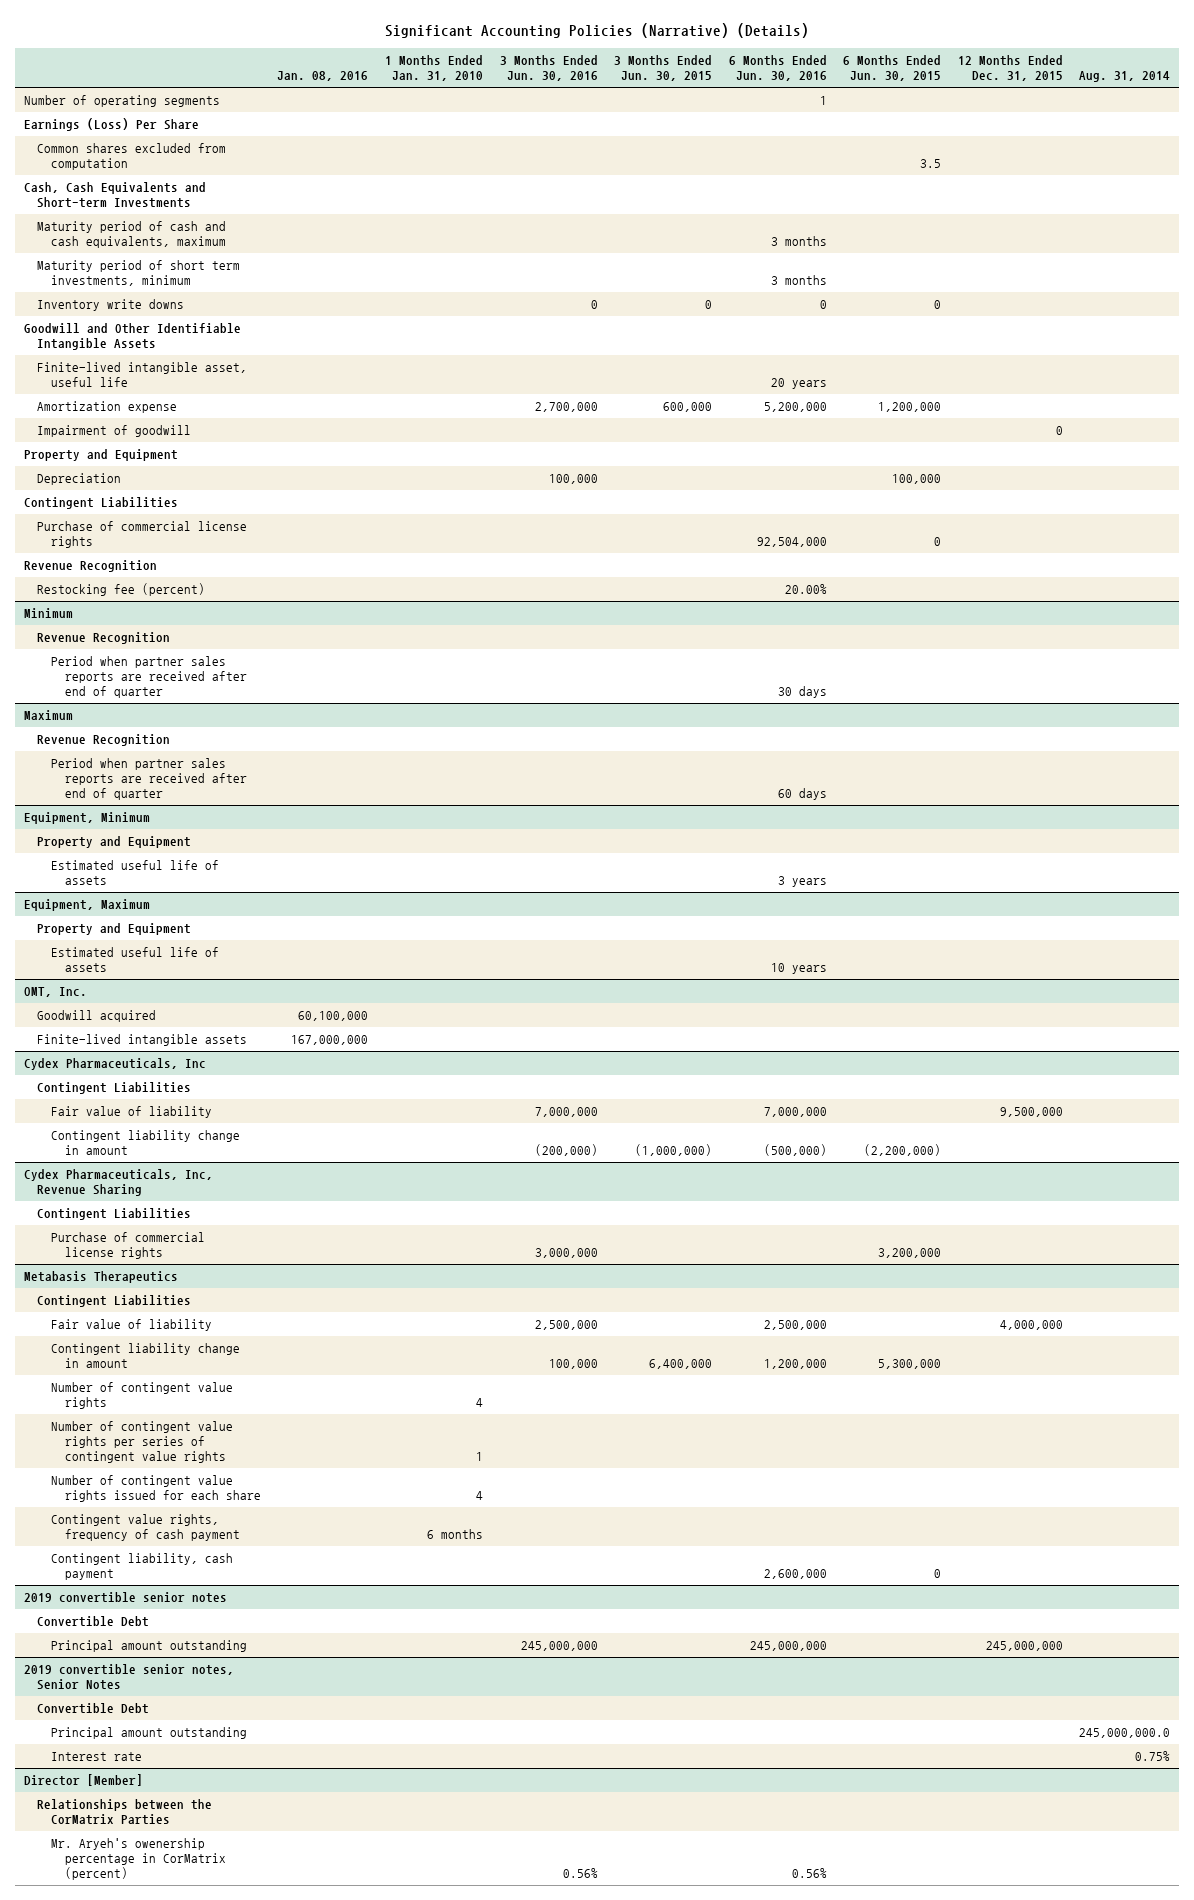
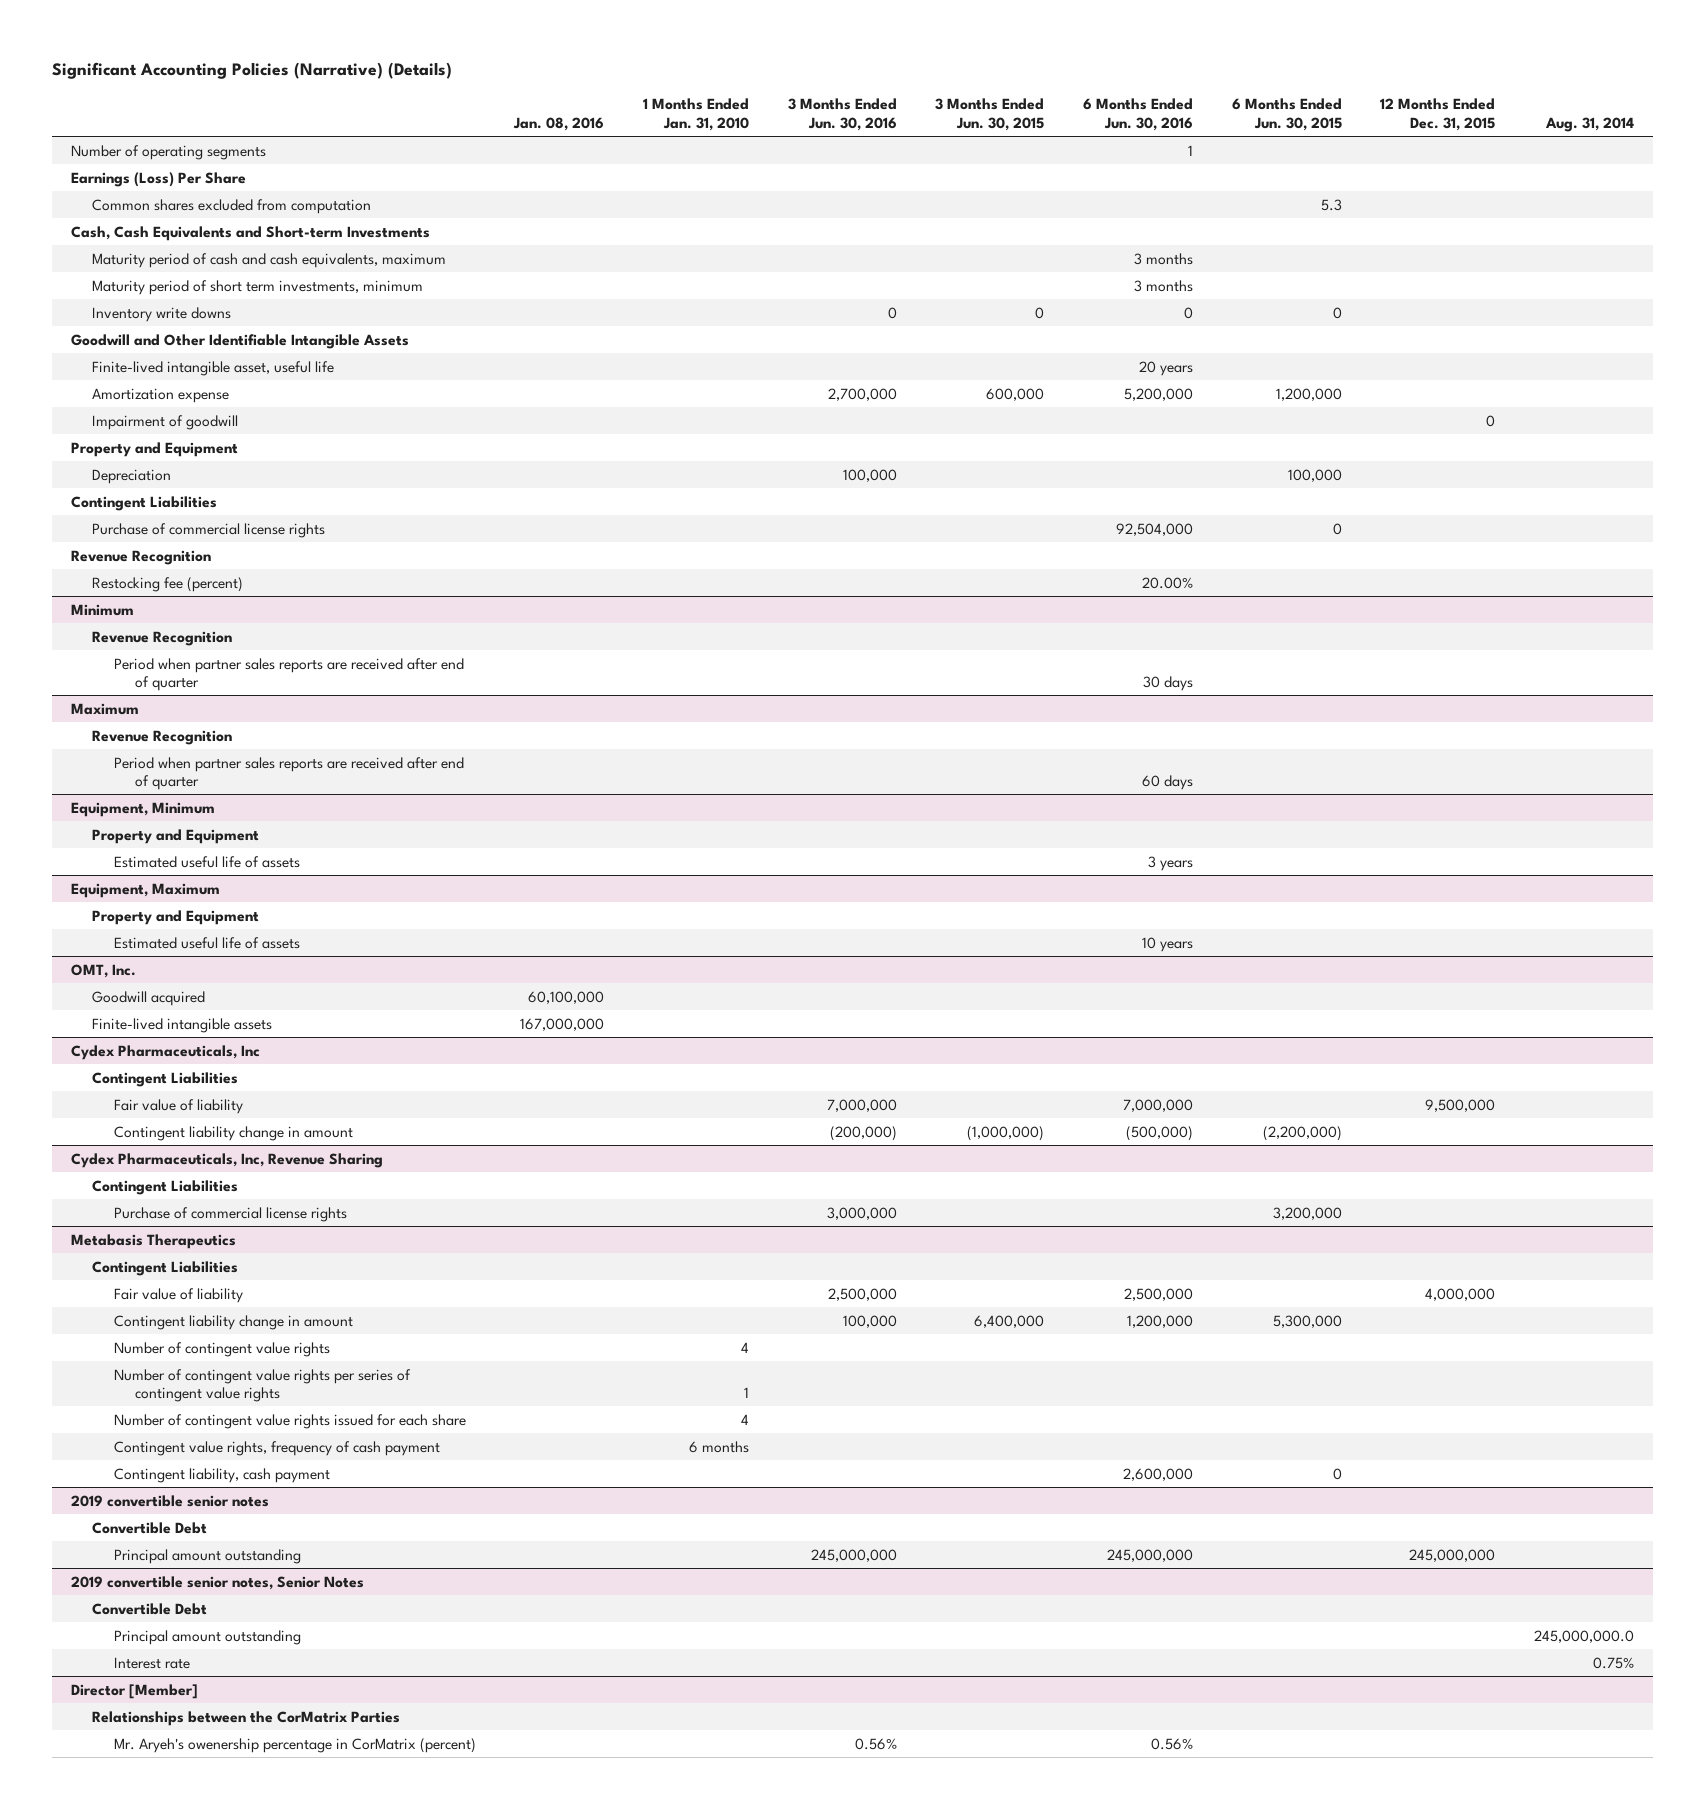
[920,159,942,169] 3.5 -> [1320,198,1342,211] 5.3

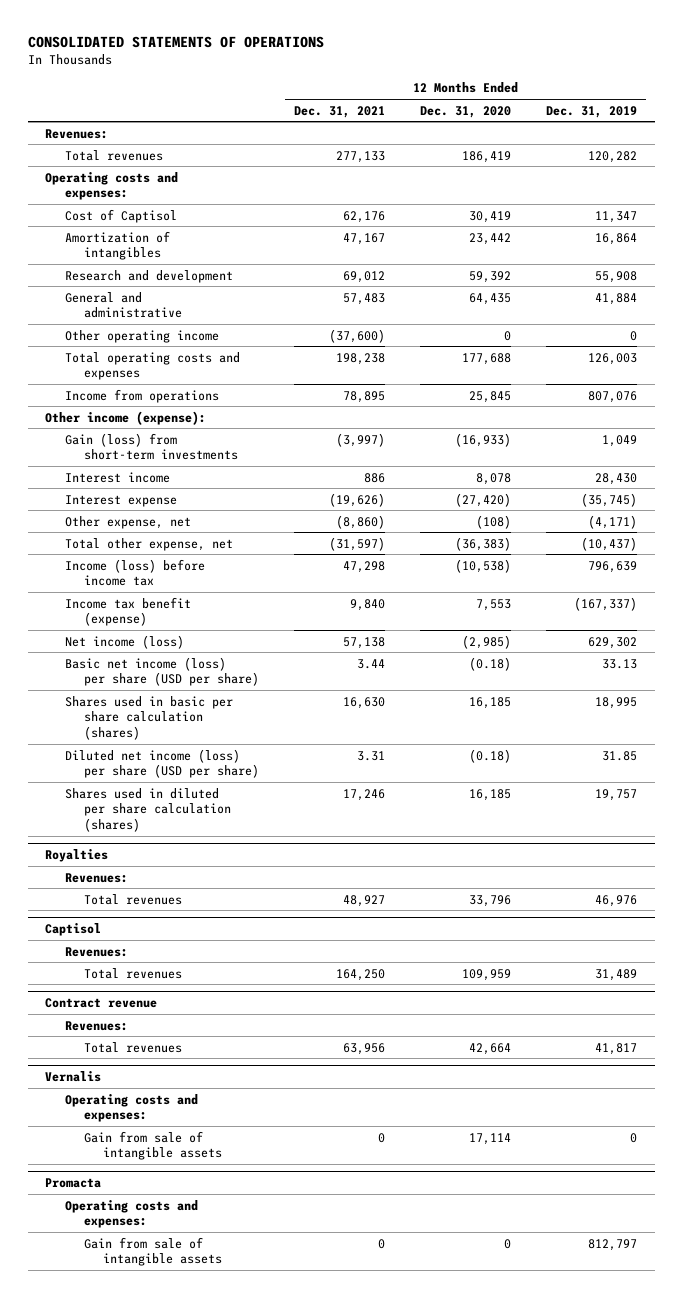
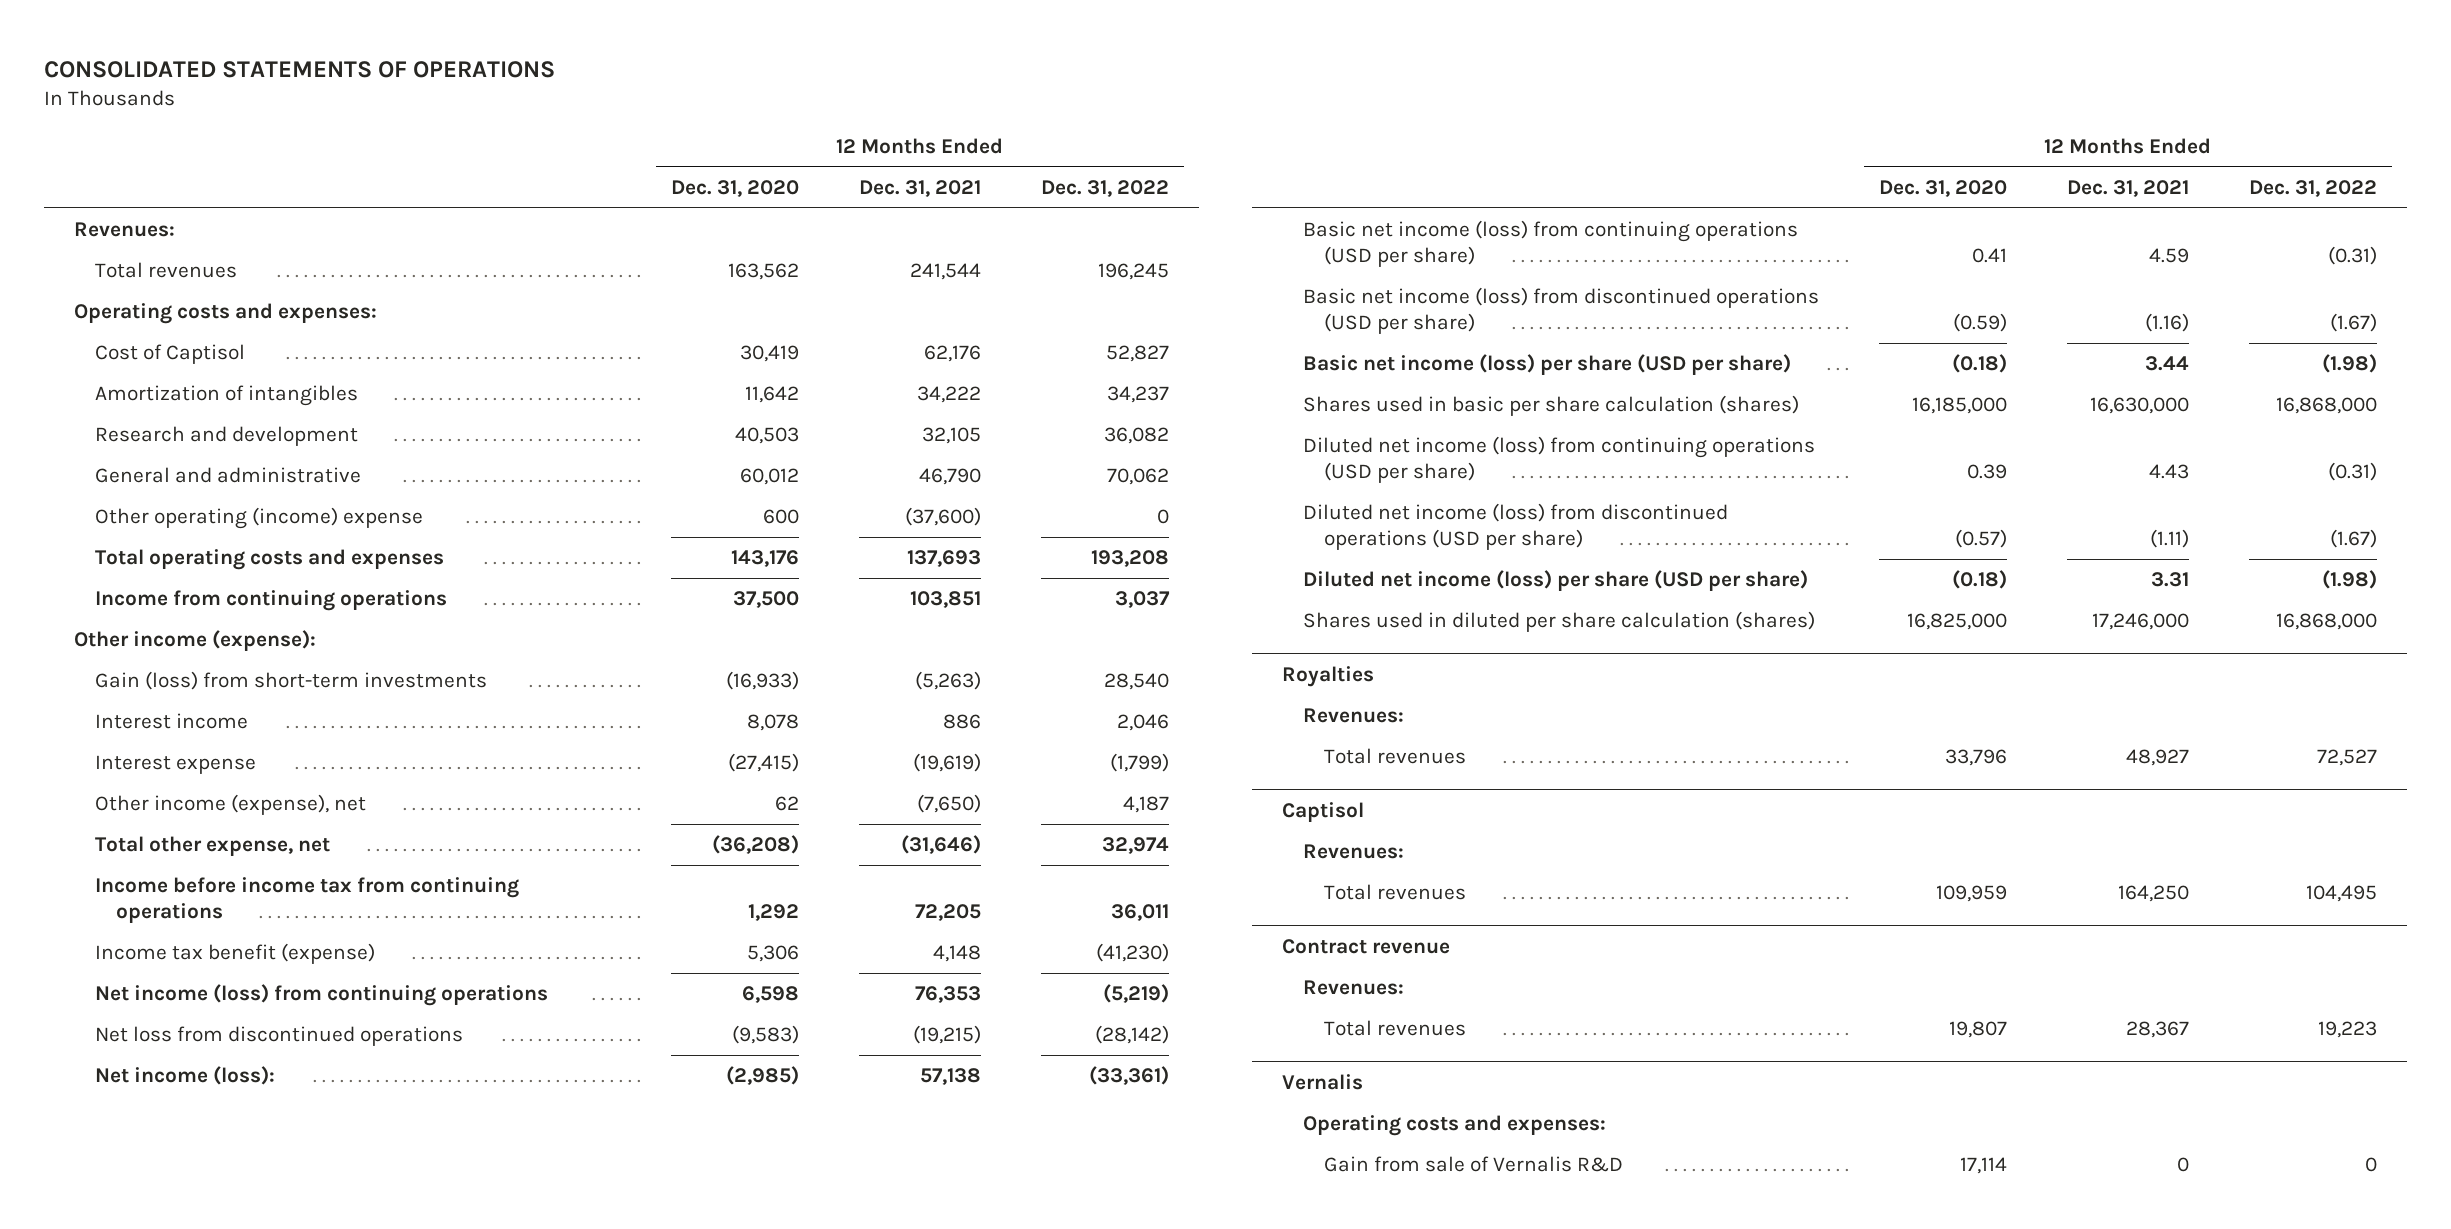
[546,105,638,118] Dec. 31, 2019 -> none
none -> [1041,179,1170,197] Dec. 31, 2022
[336,150,386,163] 277,133 -> [910,263,982,281] 241,544
[462,150,512,163] 186,419 -> [728,263,800,281] 163,562
[343,232,386,245] 47,167 -> [917,386,982,404] 34,222
[469,232,512,245] 23,442 -> [745,386,800,404] 11,642
[343,270,386,283] 69,012 -> [922,427,982,445] 32,105
[469,270,512,283] 59,392 -> [735,427,800,445] 40,503
[343,292,386,305] 57,483 -> [919,468,982,486] 46,790
[469,292,512,305] 64,435 -> [740,468,800,486] 60,012
[64,329,219,343] Other operating income -> [95,507,424,530] Other operating (income) expense
[504,330,512,341] 0 -> [763,509,800,525] 600
[336,352,386,365] 198,238 -> [907,550,982,568] 137,693
[462,352,512,365] 177,688 -> [731,550,800,568] 143,176
[64,388,219,403] Income from operations -> [95,590,448,612] Income from continuing operations
[343,390,386,403] 78,895 -> [910,591,982,609] 103,851
[469,390,512,403] 25,845 -> [733,591,800,609] 37,500
[336,432,386,447] (3,997) -> [915,671,982,691] (5,263)
[329,492,386,507] (19,626) -> [913,753,982,773] (19,619)
[455,492,512,507] (27,420) -> [728,753,800,773] (27,415)
[64,515,191,529] Other expense, net -> [95,794,367,816] Other income (expense), net
[336,514,386,529] (8,860) -> [917,794,982,814] (7,650)
[476,514,512,529] (108) -> [775,796,800,812] 62
[329,536,386,551] (31,597) -> [901,835,982,855] (31,646)
[455,536,512,551] (36,383) -> [712,835,800,855] (36,208)
[64,558,205,587] Income (loss) before income tax -> [95,877,520,923] Income before income tax from continuing operations
[343,560,386,573] 47,298 -> [915,903,982,921] 72,205
[455,558,512,573] (10,538) -> [748,903,800,921] 1,292
[350,598,386,611] 9,840 -> [933,945,982,963] 4,148
[476,598,512,611] 7,553 -> [747,945,800,963] 5,306
none -> [95,984,549,1007] Net income (loss) from continuing operations
none -> [95,1026,464,1047] Net loss from discontinued operations
[64,634,184,649] Net income (loss) -> [95,1066,276,1086] Net income (loss):
none -> [1302,220,1798,267] Basic net income (loss) from continuing operations (USD per share)
none -> [1302,287,1819,334] Basic net income (loss) from discontinued operations (USD per share)
[343,696,386,709] 16,630 -> [2089,397,2189,415] 16,630,000
[469,696,512,709] 16,185 -> [1911,397,2007,415] 16,185,000
none -> [1302,436,1815,483] Diluted net income (loss) from continuing operations (USD per share)
none -> [1302,503,1728,550] Diluted net income (loss) from discontinued operations (USD per share)
[343,788,386,801] 17,246 -> [2091,613,2189,631] 17,246,000
[469,788,512,801] 16,185 -> [1906,613,2007,631] 16,825,000
[343,1042,386,1055] 63,956 -> [2125,1021,2189,1039] 28,367
[469,1042,512,1055] 42,664 -> [1948,1021,2007,1039] 19,807
[45,1178,102,1189] Promacta -> none
[64,1199,198,1229] Operating costs and expenses: -> none
[84,1236,223,1267] Gain from sale of intangible assets -> none
[84,1130,223,1161] Gain from sale of intangible assets -> [1323,1156,1623,1173] Gain from sale of Vernalis R&D

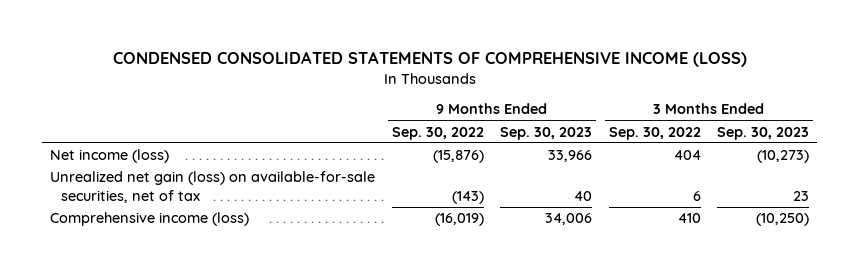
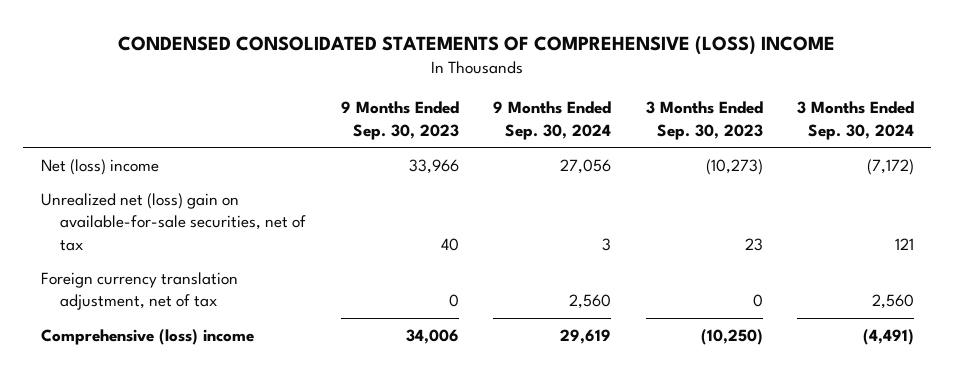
[112,51,747,68] CONDENSED CONSOLIDATED STATEMENTS OF COMPREHENSIVE INCOME (LOSS) -> [118,36,836,56] CONDENSED CONSOLIDATED STATEMENTS OF COMPREHENSIVE (LOSS) INCOME
[391,126,484,140] Sep. 30, 2022 -> none
[608,126,701,140] Sep. 30, 2022 -> none
none -> [493,101,612,140] 9 Months Ended Sep. 30, 2024
none -> [797,101,915,140] 3 Months Ended Sep. 30, 2024
[50,149,170,164] Net income (loss) -> [40,158,159,175] Net (loss) income
[50,171,376,203] Unrealized net gain (loss) on available-for-sale securities, net of tax -> [40,192,307,251] Unrealized net (loss) gain on available-for-sale securities, net of tax
none -> [40,271,238,311] Foreign currency translation adjustment, net of tax
[50,212,250,227] Comprehensive income (loss) -> [40,328,254,345] Comprehensive (loss) income

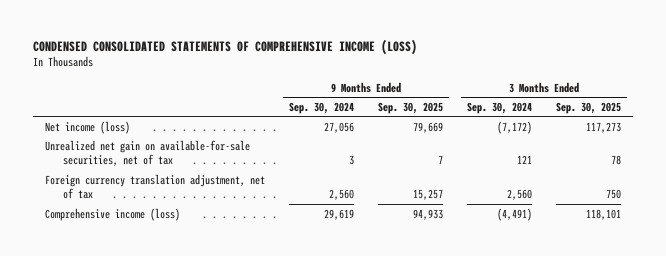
[118,36,836,56] CONDENSED CONSOLIDATED STATEMENTS OF COMPREHENSIVE (LOSS) INCOME -> [32,38,417,55] CONDENSED CONSOLIDATED STATEMENTS OF COMPREHENSIVE INCOME (LOSS)
[340,101,459,140] 9 Months Ended Sep. 30, 2023 -> none
[645,101,763,140] 3 Months Ended Sep. 30, 2023 -> none
none -> [377,101,443,114] Sep. 30, 2025
none -> [556,101,622,114] Sep. 30, 2025
[40,158,159,175] Net (loss) income -> [44,120,130,134] Net income (loss)
[40,192,307,251] Unrealized net (loss) gain on available-for-sale securities, net of tax -> [44,139,250,167] Unrealized net gain on available-for-sale securities, net of tax
[40,328,254,345] Comprehensive (loss) income -> [44,207,180,221] Comprehensive income (loss)

